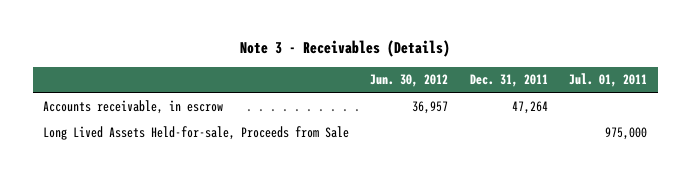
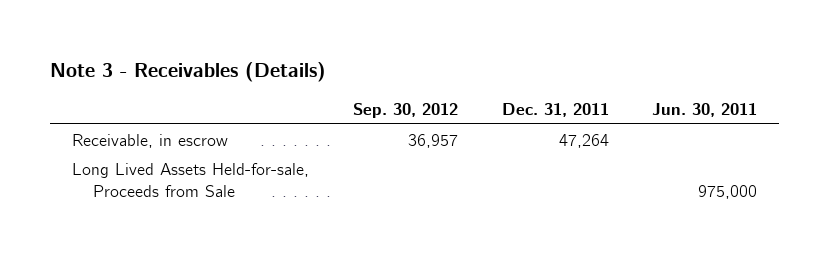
[370,74,449,88] Jun. 30, 2012 -> none
[568,73,647,88] Jul. 01, 2011 -> none
none -> [352,102,458,118] Sep. 30, 2012
none -> [652,102,758,117] Jun. 30, 2011
[43,99,224,114] Accounts receivable, in escrow -> [72,133,229,148] Receivable, in escrow

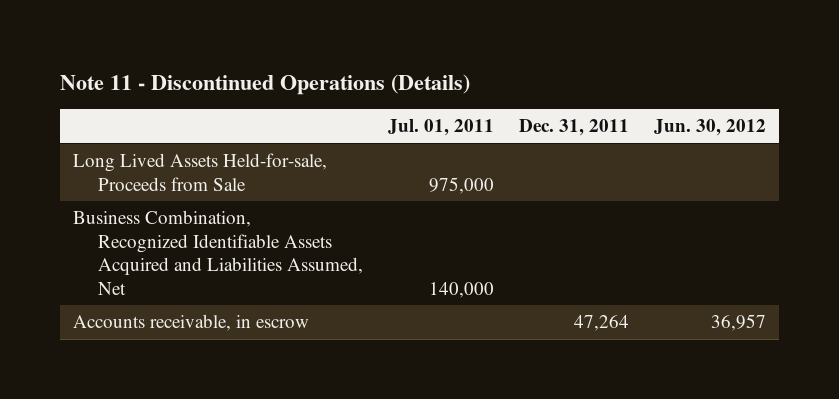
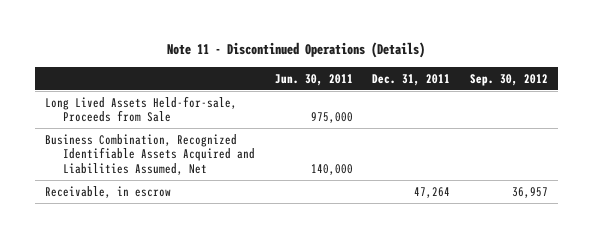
[388,119,495,137] Jul. 01, 2011 -> none
[654,119,767,137] Jun. 30, 2012 -> none
none -> [274,73,353,86] Jun. 30, 2011
none -> [469,73,548,86] Sep. 30, 2012
[72,314,309,332] Accounts receivable, in escrow -> [45,185,172,198] Receivable, in escrow

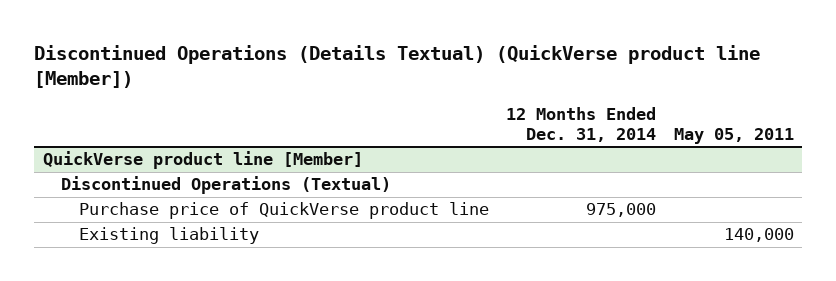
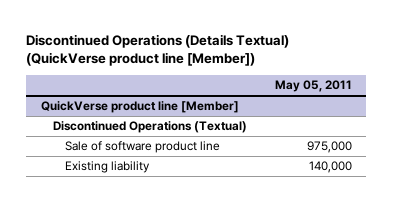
[506,106,657,142] 12 Months Ended Dec. 31, 2014 -> none
[79,202,490,220] Purchase price of QuickVerse product line -> none
none -> [64,141,220,154] Sale of software product line

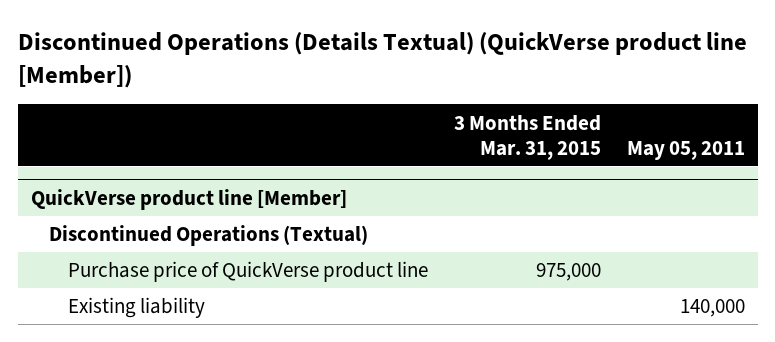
none -> [453,114,601,160] 3 Months Ended Mar. 31, 2015
[64,141,220,154] Sale of software product line -> none
none -> [67,261,428,283] Purchase price of QuickVerse product line

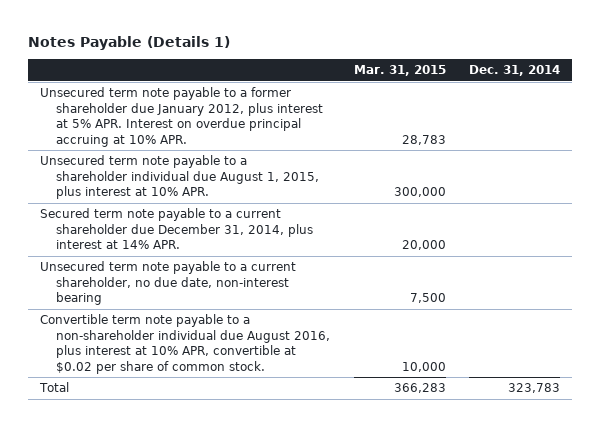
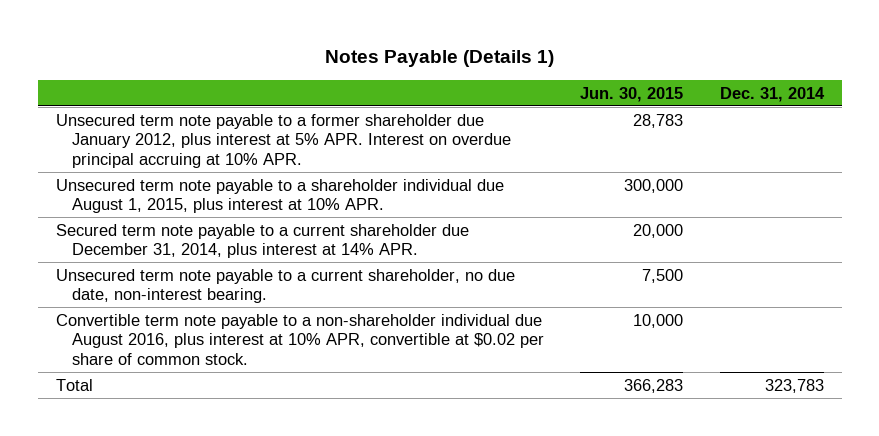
[353,65,446,77] Mar. 31, 2015 -> none
none -> [580,86,684,102] Jun. 30, 2015
[40,261,297,306] Unsecured term note payable to a current shareholder, no due date, non-interest bearing -> [55,268,515,304] Unsecured term note payable to a current shareholder, no due date, non-interest bearing.

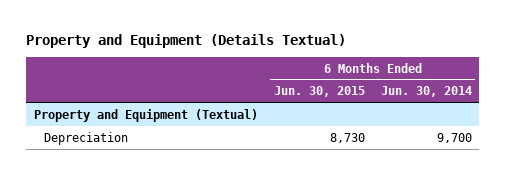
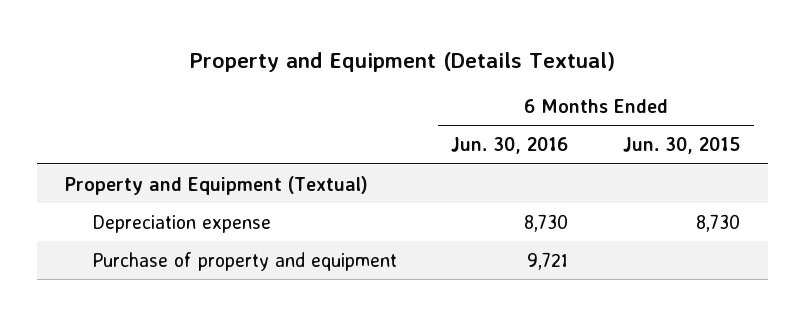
[380,86,472,98] Jun. 30, 2014 -> none
none -> [451,137,569,155] Jun. 30, 2016
[44,131,129,145] Depreciation -> [91,214,271,233] Depreciation expense
none -> [91,251,397,271] Purchase of property and equipment

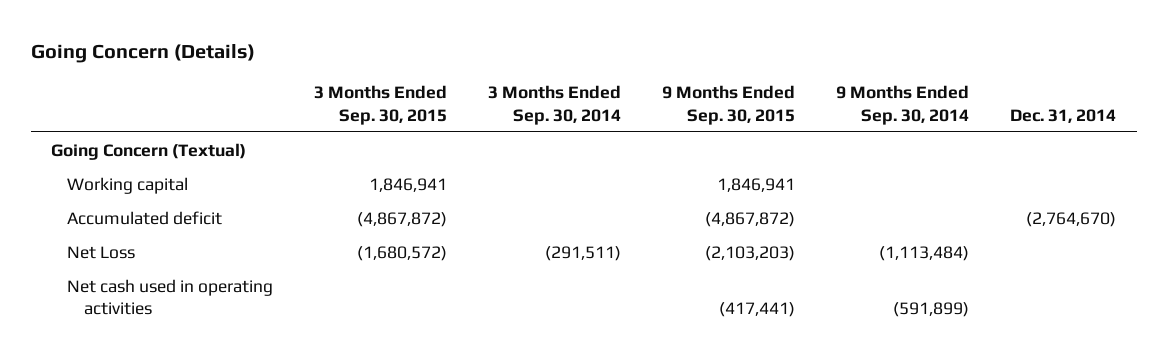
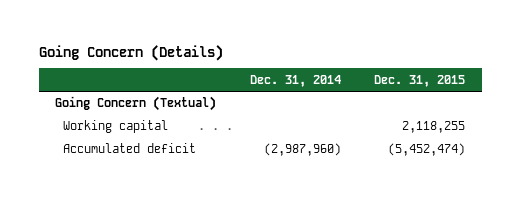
[314,85,448,125] 3 Months Ended Sep. 30, 2015 -> none
[488,85,622,125] 3 Months Ended Sep. 30, 2014 -> none
[662,85,796,125] 9 Months Ended Sep. 30, 2015 -> none
[836,85,970,125] 9 Months Ended Sep. 30, 2014 -> none
none -> [374,74,466,87] Dec. 31, 2015
[67,245,136,259] Net Loss -> none
[67,278,274,315] Net cash used in operating activities -> none
[1026,211,1117,227] (2,764,670) -> [263,143,341,157] (2,987,960)

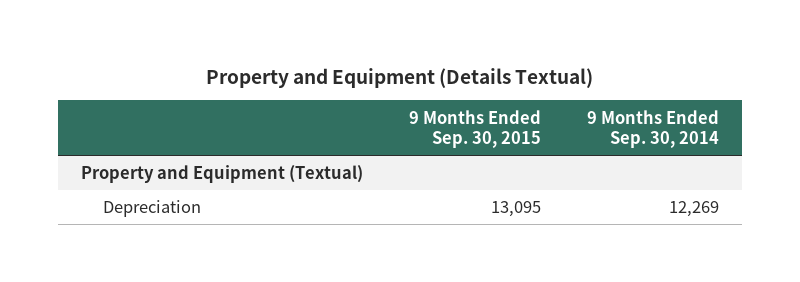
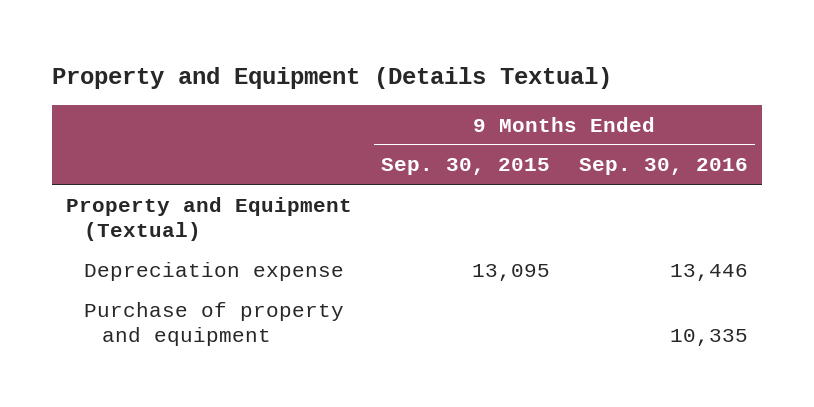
[586,109,719,149] 9 Months Ended Sep. 30, 2014 -> none
none -> [578,158,748,176] Sep. 30, 2016
[102,200,201,218] Depreciation -> [84,261,345,281] Depreciation expense
none -> [84,301,345,347] Purchase of property and equipment

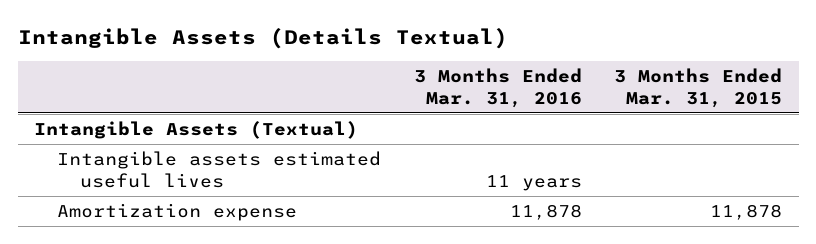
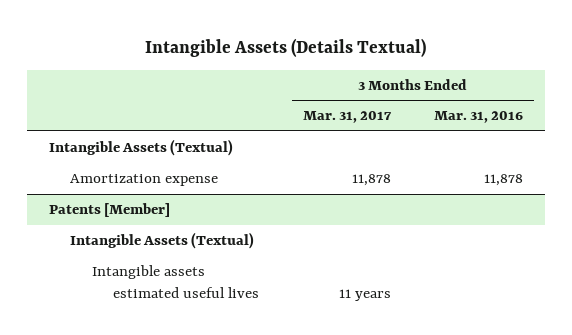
[614,68,783,108] 3 Months Ended Mar. 31, 2015 -> none
none -> [302,111,392,124] Mar. 31, 2017
[56,151,381,188] Intangible assets estimated useful lives -> none
none -> [48,203,170,218] Patents [Member]
none -> [70,232,255,250] Intangible Assets (Textual)
none -> [91,265,260,298] Intangible assets estimated useful lives

